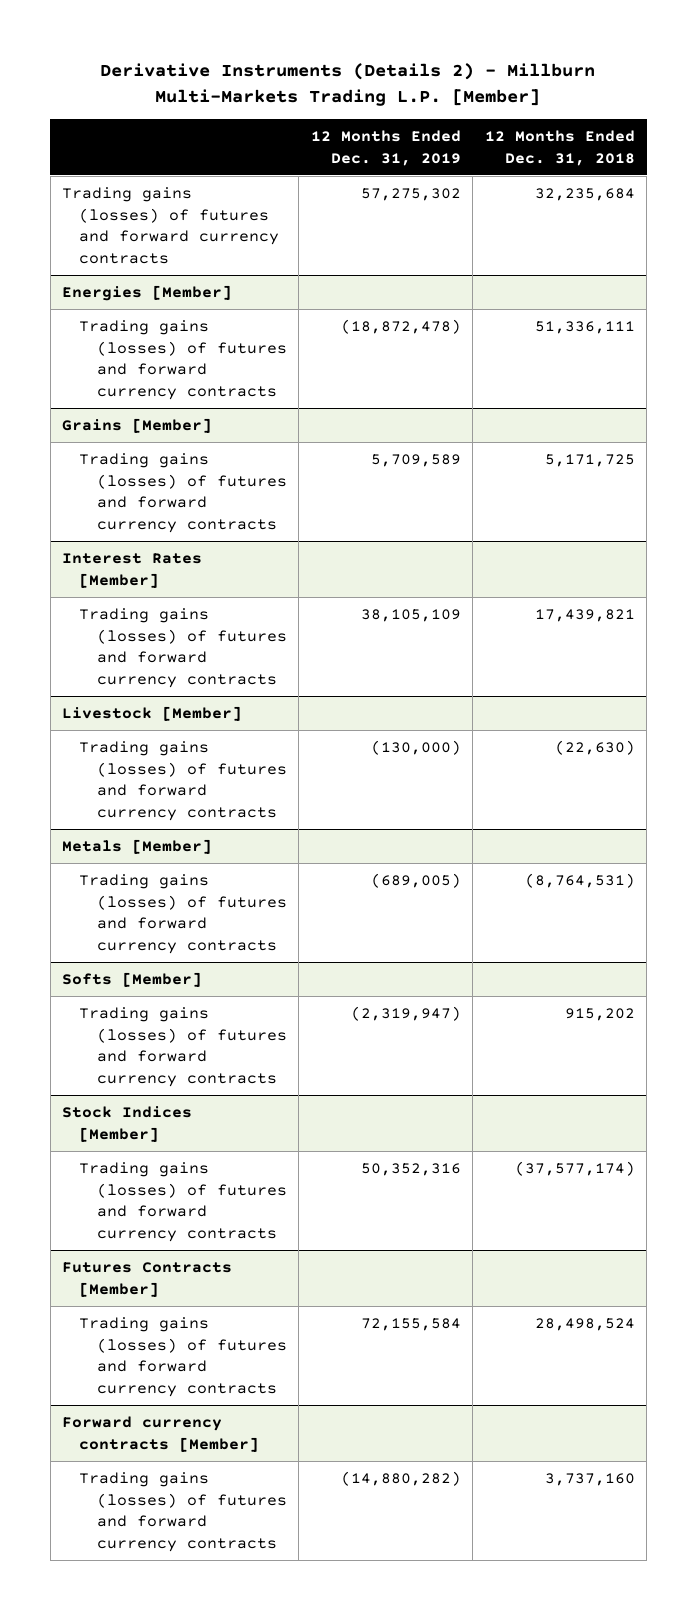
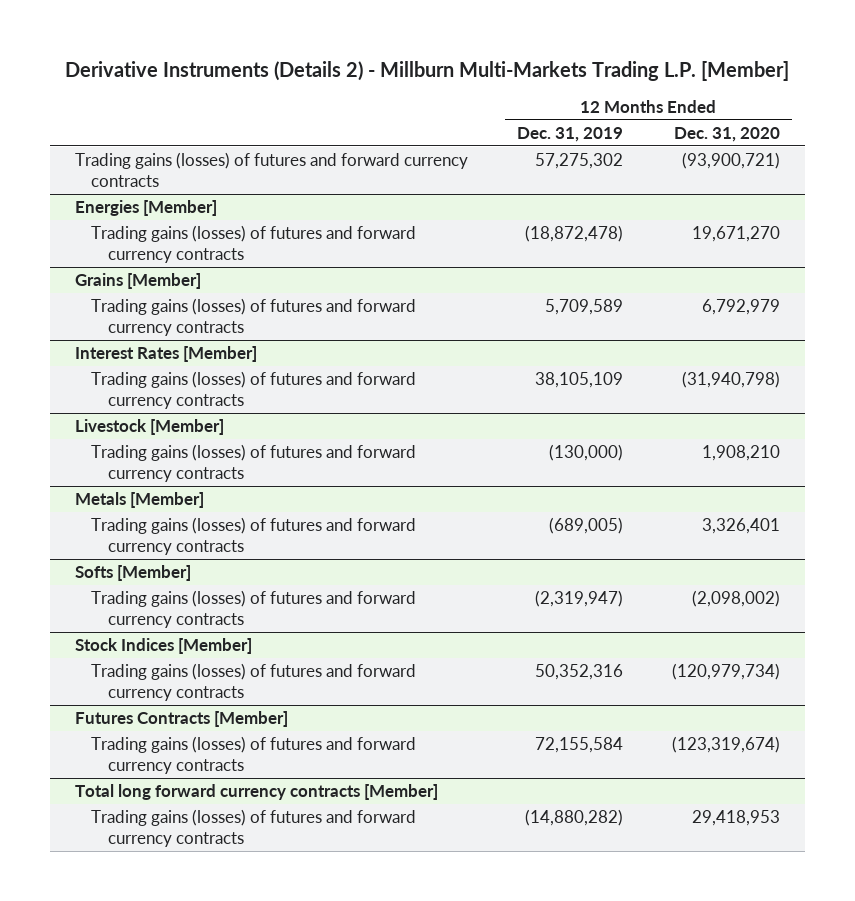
[484,129,635,166] 12 Months Ended Dec. 31, 2018 -> none
none -> [674,127,781,143] Dec. 31, 2020
[62,1415,260,1452] Forward currency contracts [Member] -> [74,784,438,801] Total long forward currency contracts [Member]

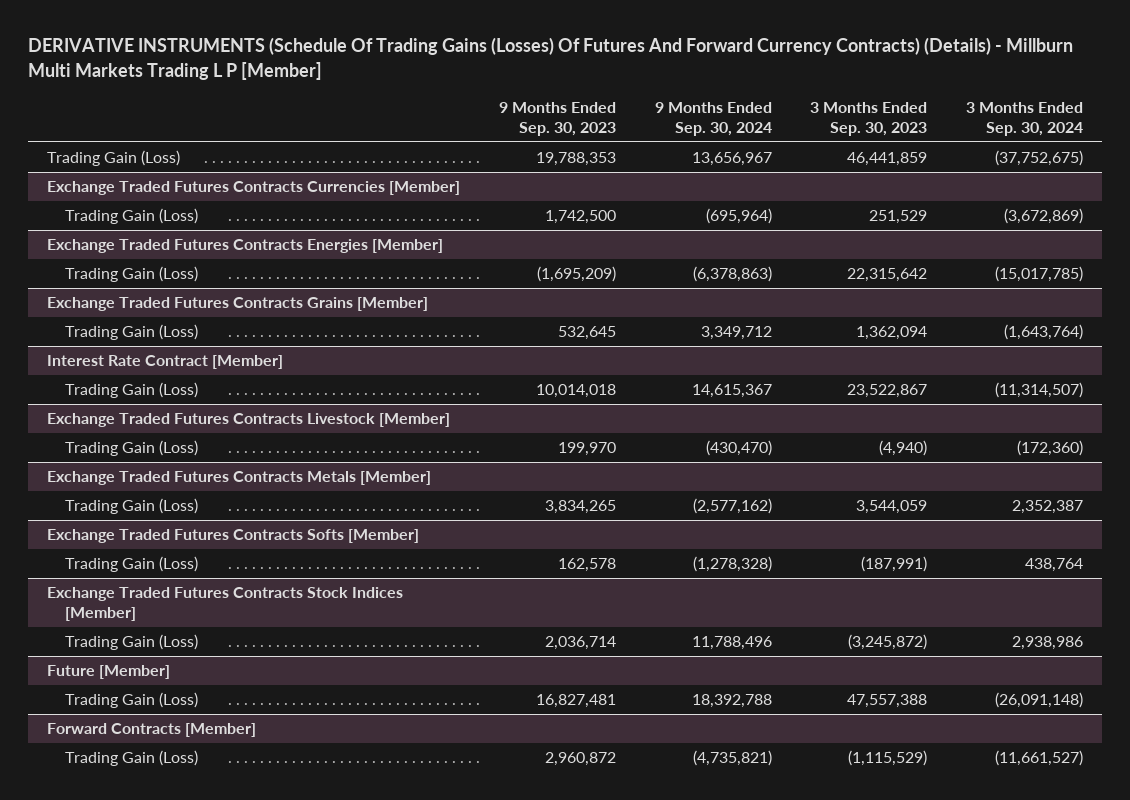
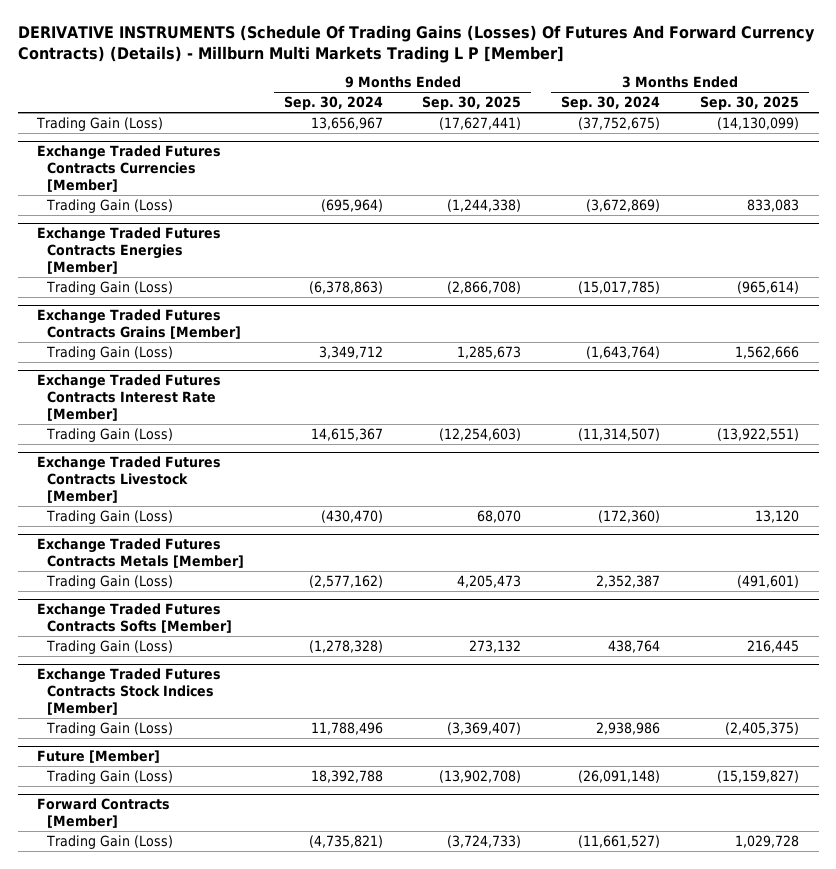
[498,101,616,136] 9 Months Ended Sep. 30, 2023 -> none
[810,101,928,136] 3 Months Ended Sep. 30, 2023 -> none
none -> [422,96,522,111] Sep. 30, 2025
none -> [699,96,799,111] Sep. 30, 2025
[47,355,284,370] Interest Rate Contract [Member] -> [37,374,222,421] Exchange Traded Futures Contracts Interest Rate [Member]

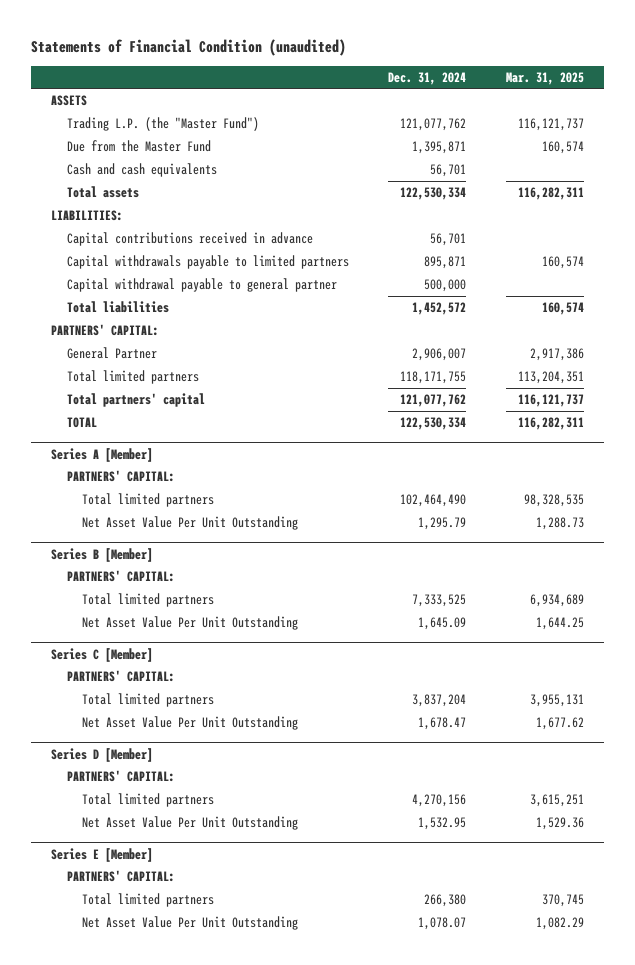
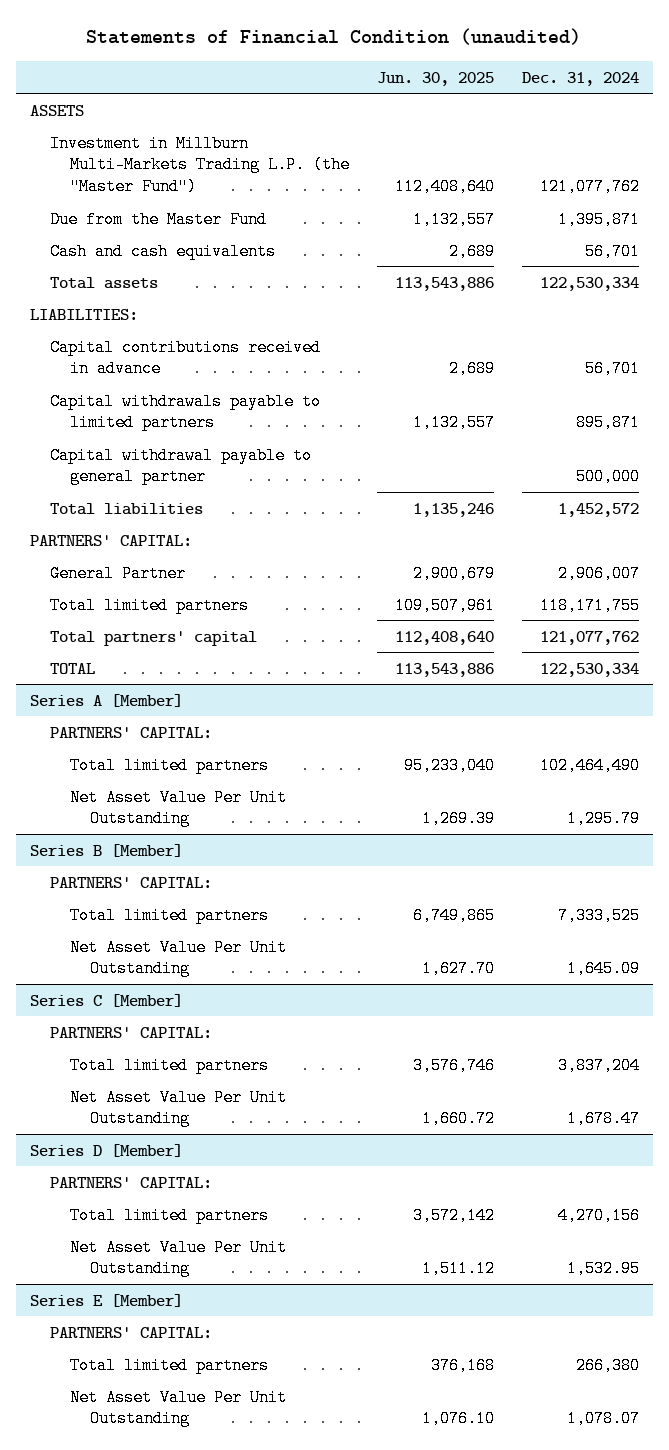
[505,71,584,85] Mar. 31, 2025 -> none
none -> [376,71,494,86] Jun. 30, 2025
[66,117,259,132] Trading L.P. (the "Master Fund") -> [49,134,350,196] Investment in Millburn Multi-Markets Trading L.P. (the "Master Fund")

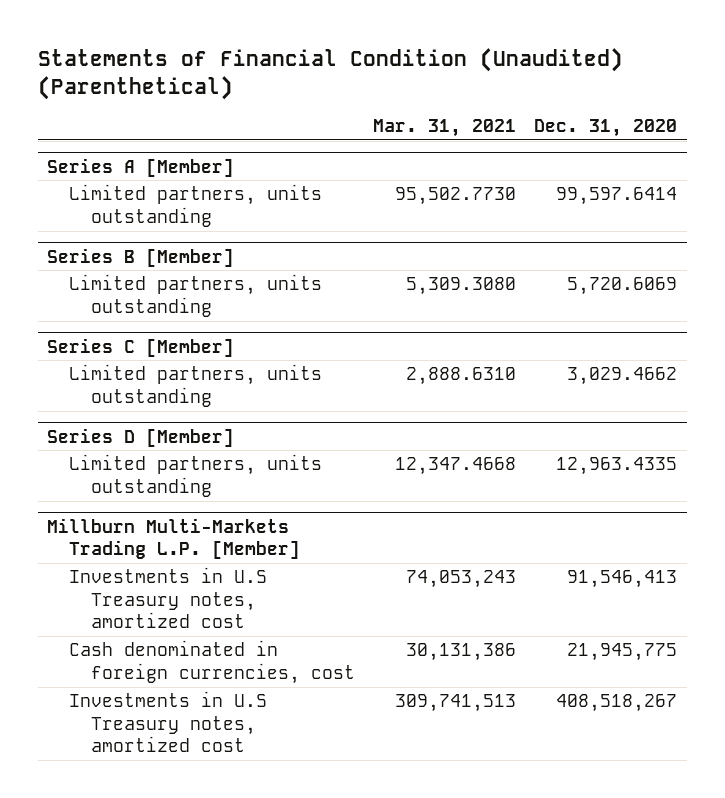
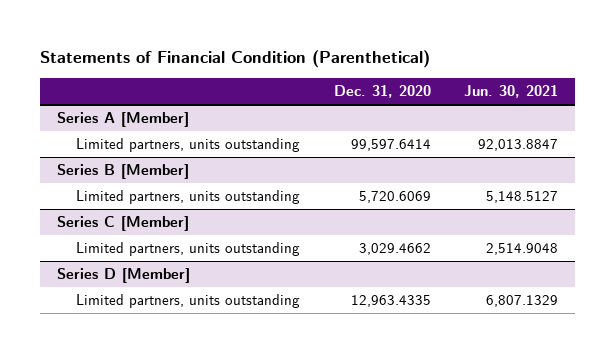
[38,48,624,100] Statements of Financial Condition (Unaudited) (Parenthetical) -> [40,50,431,69] Statements of Financial Condition (Parenthetical)
[373,119,517,138] Mar. 31, 2021 -> none
none -> [464,85,559,99] Jun. 30, 2021
[47,517,301,560] Millburn Multi-Markets Trading L.P. [Member] -> none
[69,567,268,629] Investments in U.S Treasury notes, amortized cost -> none
[69,640,356,684] Cash denominated in foreign currencies, cost -> none
[69,691,268,753] Investments in U.S Treasury notes, amortized cost -> none

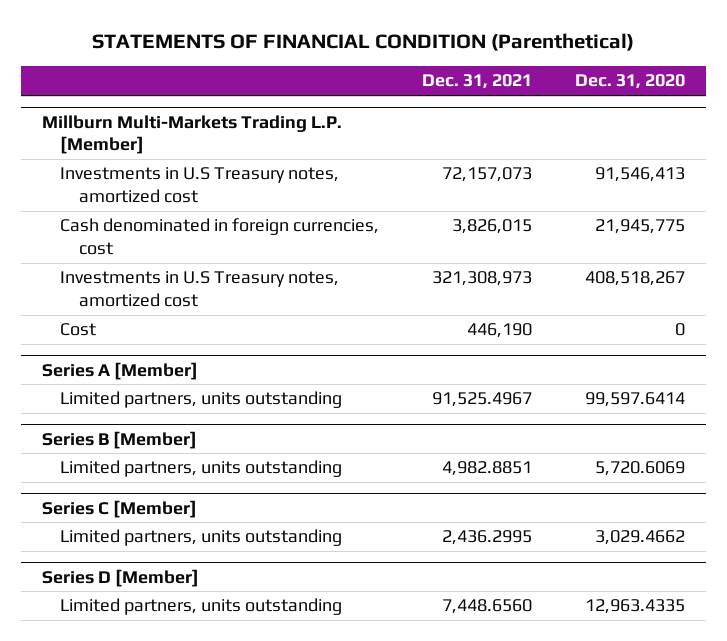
[40,50,431,69] Statements of Financial Condition (Parenthetical) -> [92,33,635,52] STATEMENTS OF FINANCIAL CONDITION (Parenthetical)
[464,85,559,99] Jun. 30, 2021 -> none
none -> [422,74,533,90] Dec. 31, 2021
none -> [41,114,342,155] Millburn Multi-Markets Trading L.P. [Member]
none -> [60,167,340,203] Investments in U.S Treasury notes, amortized cost
none -> [60,218,380,255] Cash denominated in foreign currencies, cost
none -> [60,271,340,307] Investments in U.S Treasury notes, amortized cost
none -> [60,323,97,337] Cost

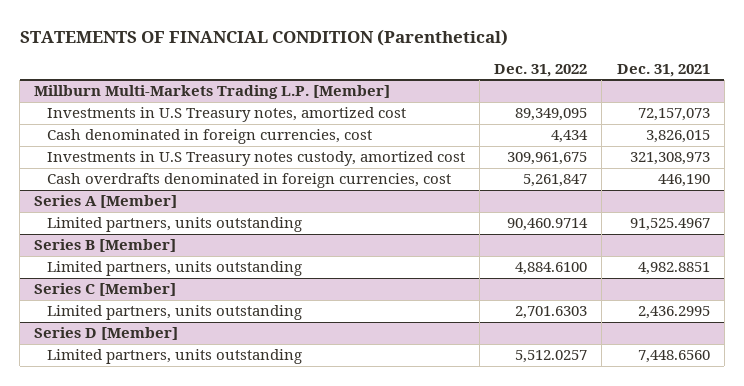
[574,74,685,90] Dec. 31, 2020 -> none
none -> [494,63,588,77] Dec. 31, 2022
[60,271,340,307] Investments in U.S Treasury notes, amortized cost -> [46,151,465,167] Investments in U.S Treasury notes custody, amortized cost
[60,323,97,337] Cost -> [46,173,451,189] Cash overdrafts denominated in foreign currencies, cost

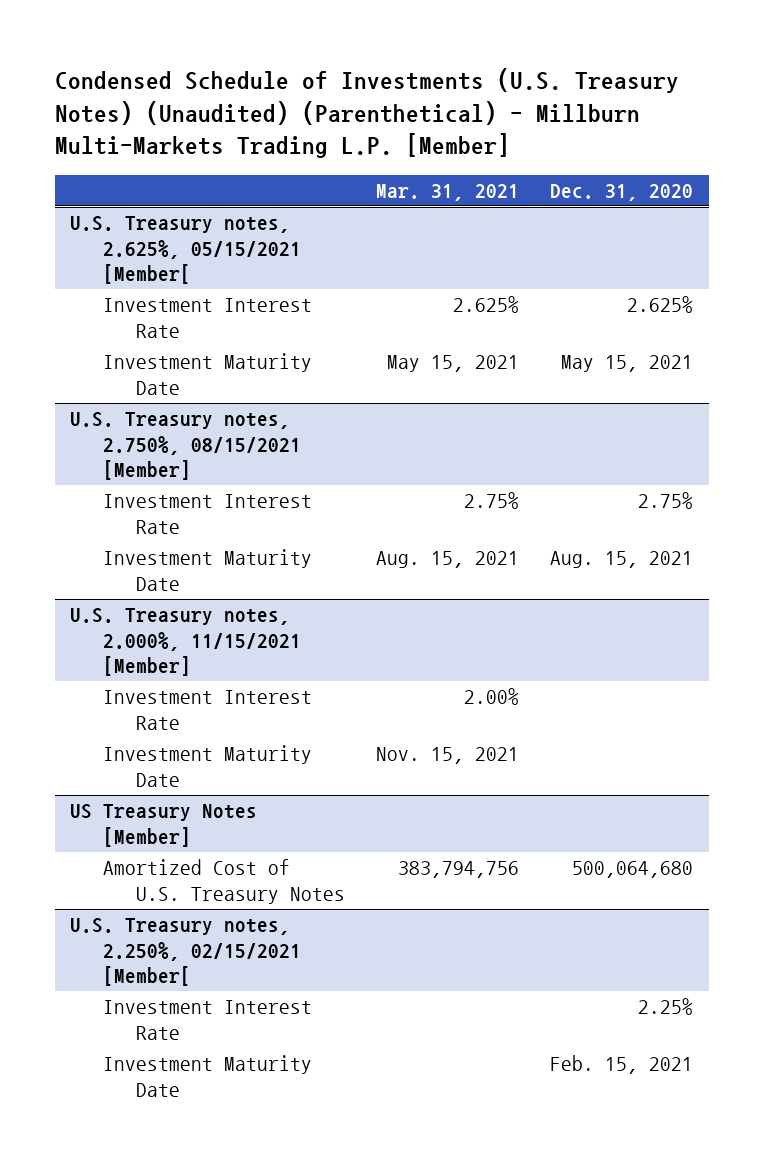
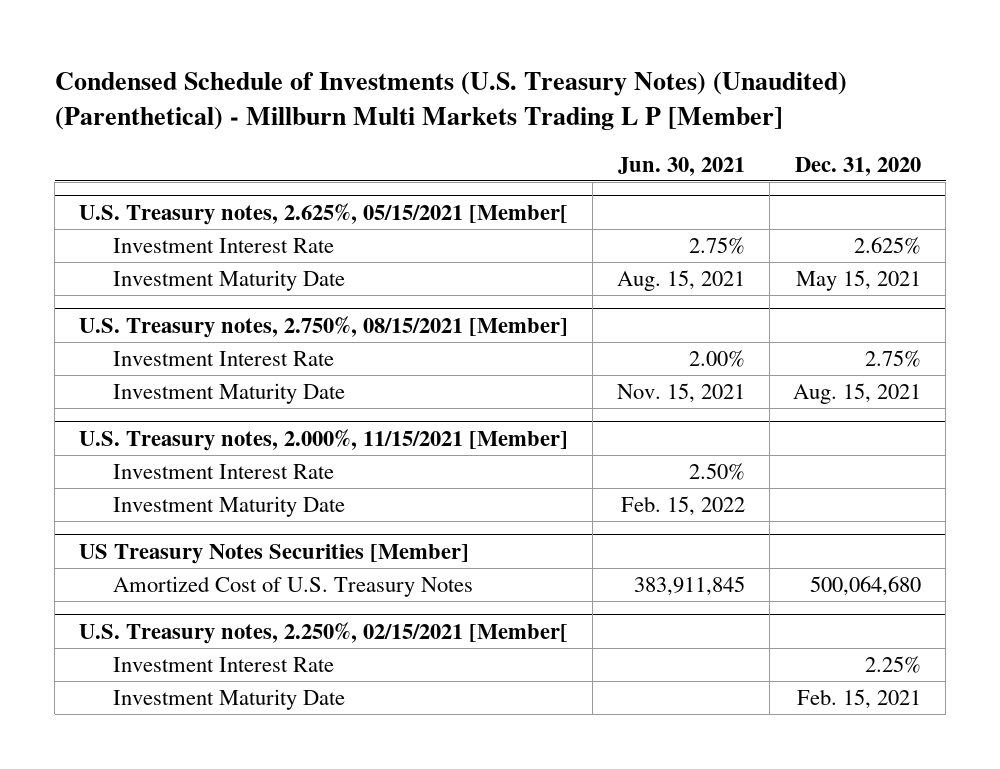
[54,67,679,159] Condensed Schedule of Investments (U.S. Treasury Notes) (Unaudited) (Parenthetical) - Millburn Multi-Markets Trading L.P. [Member] -> [54,71,847,130] Condensed Schedule of Investments (U.S. Treasury Notes) (Unaudited) (Parenthetical) - Millburn Multi Markets Trading L P [Member]
[376,184,520,202] Mar. 31, 2021 -> none
none -> [617,156,745,176] Jun. 30, 2021
[70,804,258,847] US Treasury Notes [Member] -> [79,543,470,564] US Treasury Notes Securities [Member]

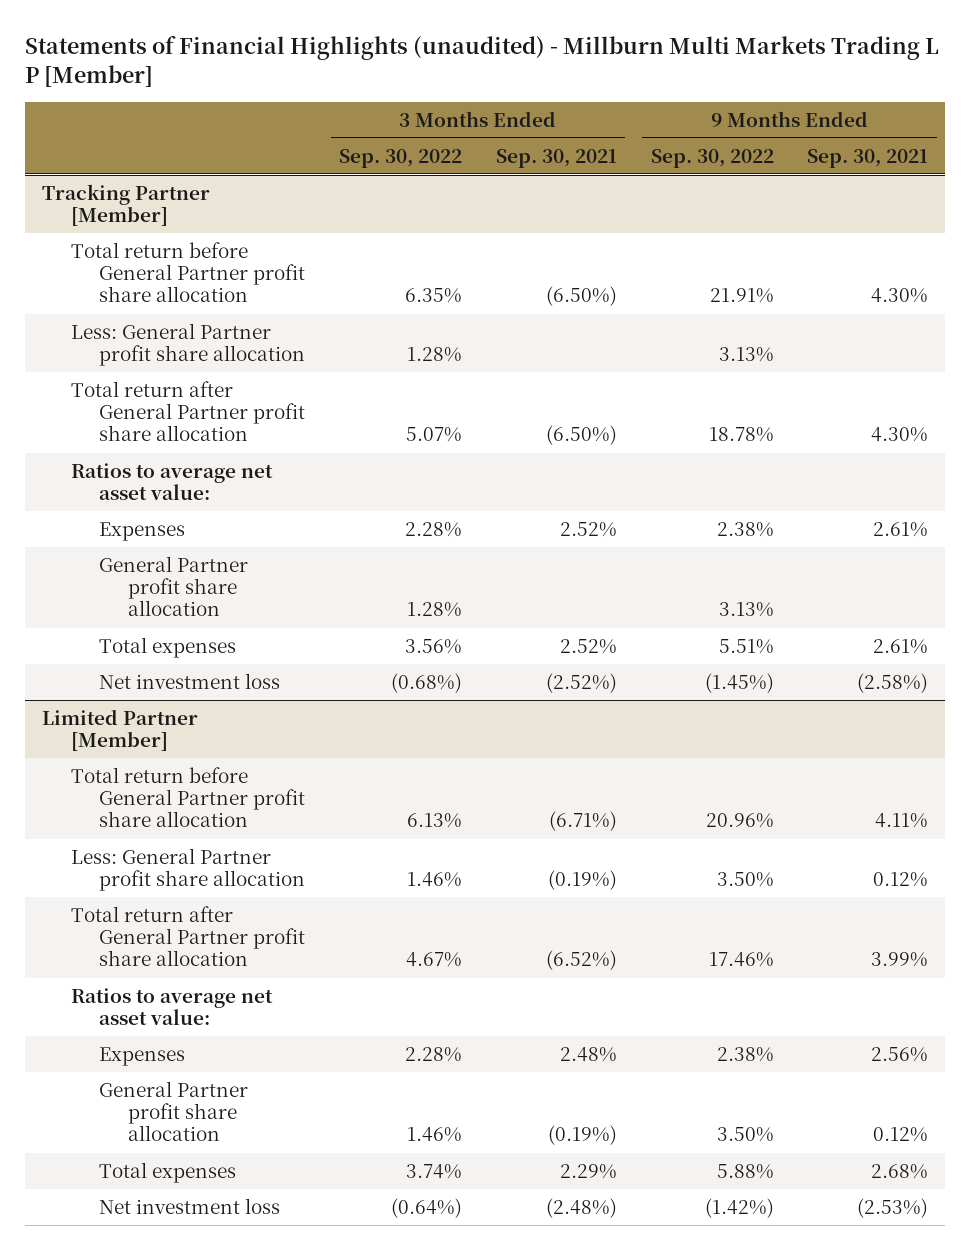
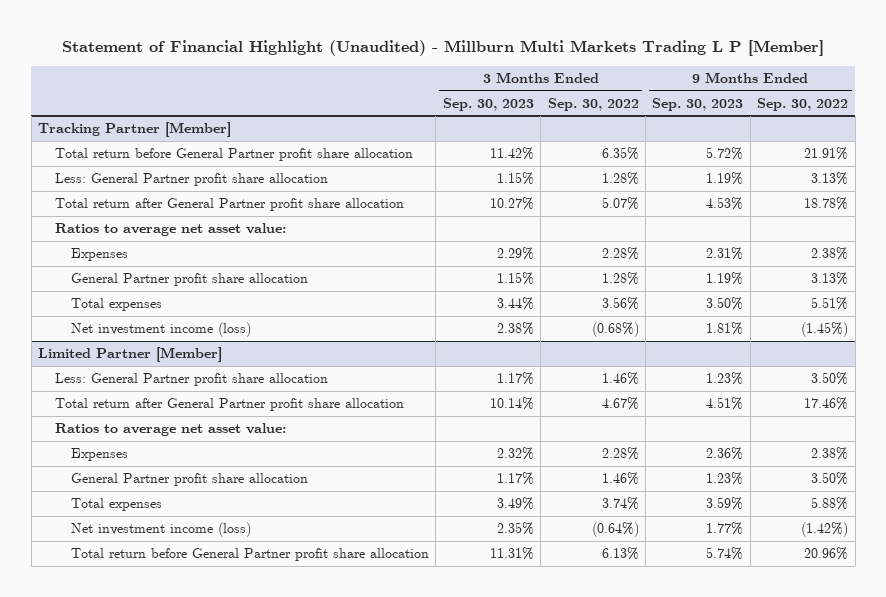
[25,36,940,88] Statements of Financial Highlights (unaudited) - Millburn Multi Markets Trading L P [Member] -> [62,40,825,57] Statement of Financial Highlight (Unaudited) - Millburn Multi Markets Trading L P [Member]
[495,148,617,168] Sep. 30, 2021 -> none
[807,148,929,168] Sep. 30, 2021 -> none
none -> [442,97,534,111] Sep. 30, 2023
none -> [652,97,744,111] Sep. 30, 2023
[99,672,281,689] Net investment loss -> [71,322,252,338] Net investment income (loss)
[99,1197,281,1214] Net investment loss -> [71,522,252,538] Net investment income (loss)
[70,766,306,828] Total return before General Partner profit share allocation -> [71,548,430,562] Total return before General Partner profit share allocation

